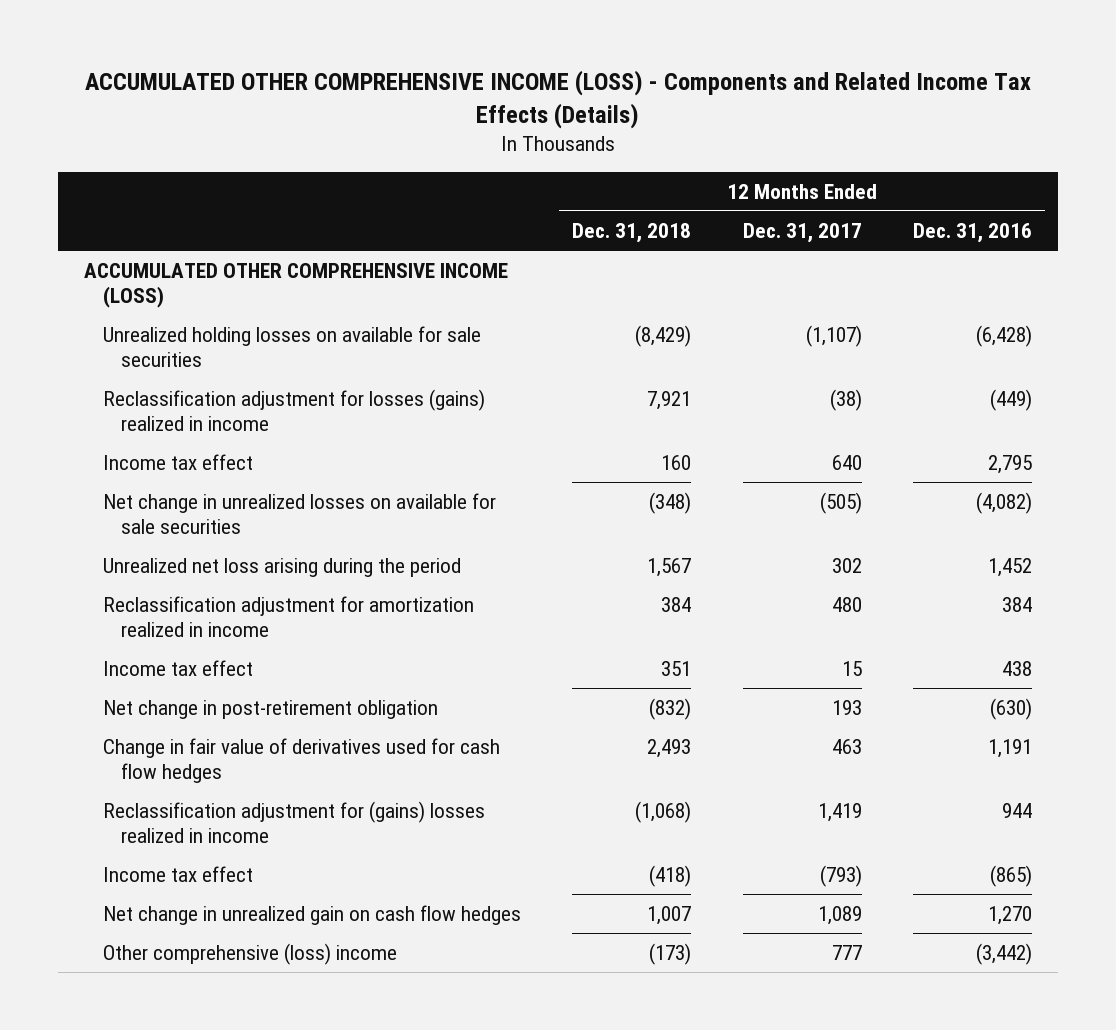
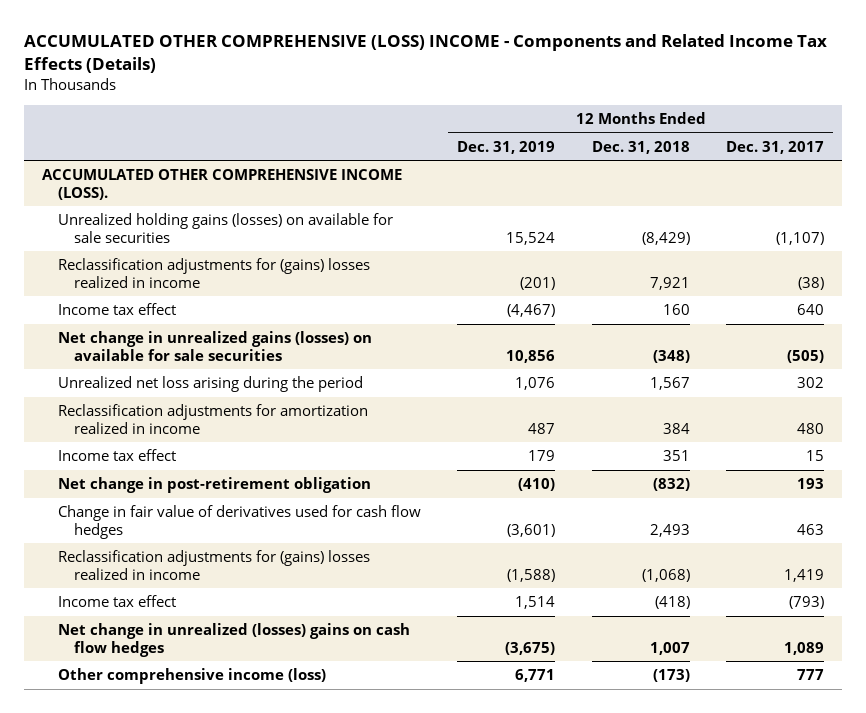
[84,70,1031,129] ACCUMULATED OTHER COMPREHENSIVE INCOME (LOSS) - Components and Related Income Tax Effects (Details) -> [23,33,827,73] ACCUMULATED OTHER COMPREHENSIVE (LOSS) INCOME - Components and Related Income Tax Effects (Details)
[913,222,1033,243] Dec. 31, 2016 -> none
none -> [457,140,556,154] Dec. 31, 2019
[83,263,508,308] ACCUMULATED OTHER COMPREHENSIVE INCOME (LOSS) -> [42,169,403,200] ACCUMULATED OTHER COMPREHENSIVE INCOME (LOSS).
[102,326,481,367] Unrealized holding losses on available for sale securities -> [57,213,393,243] Unrealized holding gains (losses) on available for sale securities
[102,389,485,431] Reclassification adjustment for losses (gains) realized in income -> [57,258,370,288] Reclassification adjustments for (gains) losses realized in income
[102,493,496,534] Net change in unrealized losses on available for sale securities -> [57,331,372,361] Net change in unrealized gains (losses) on available for sale securities
[102,596,474,637] Reclassification adjustment for amortization realized in income -> [57,404,368,434] Reclassification adjustments for amortization realized in income
[102,801,485,843] Reclassification adjustment for (gains) losses realized in income -> [57,550,370,580] Reclassification adjustments for (gains) losses realized in income
[102,905,521,926] Net change in unrealized gain on cash flow hedges -> [57,623,410,657] Net change in unrealized (losses) gains on cash flow hedges
[102,943,397,966] Other comprehensive (loss) income -> [57,668,326,685] Other comprehensive income (loss)

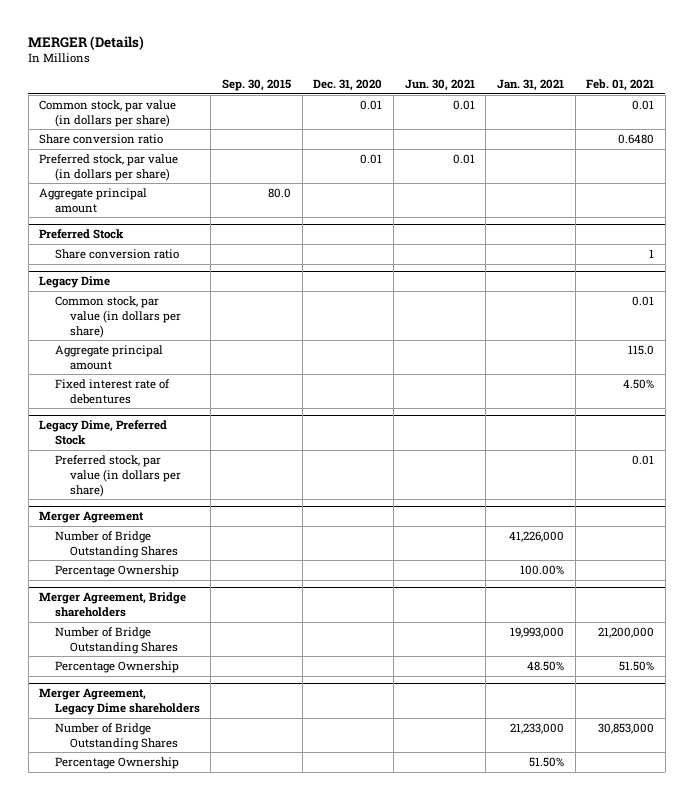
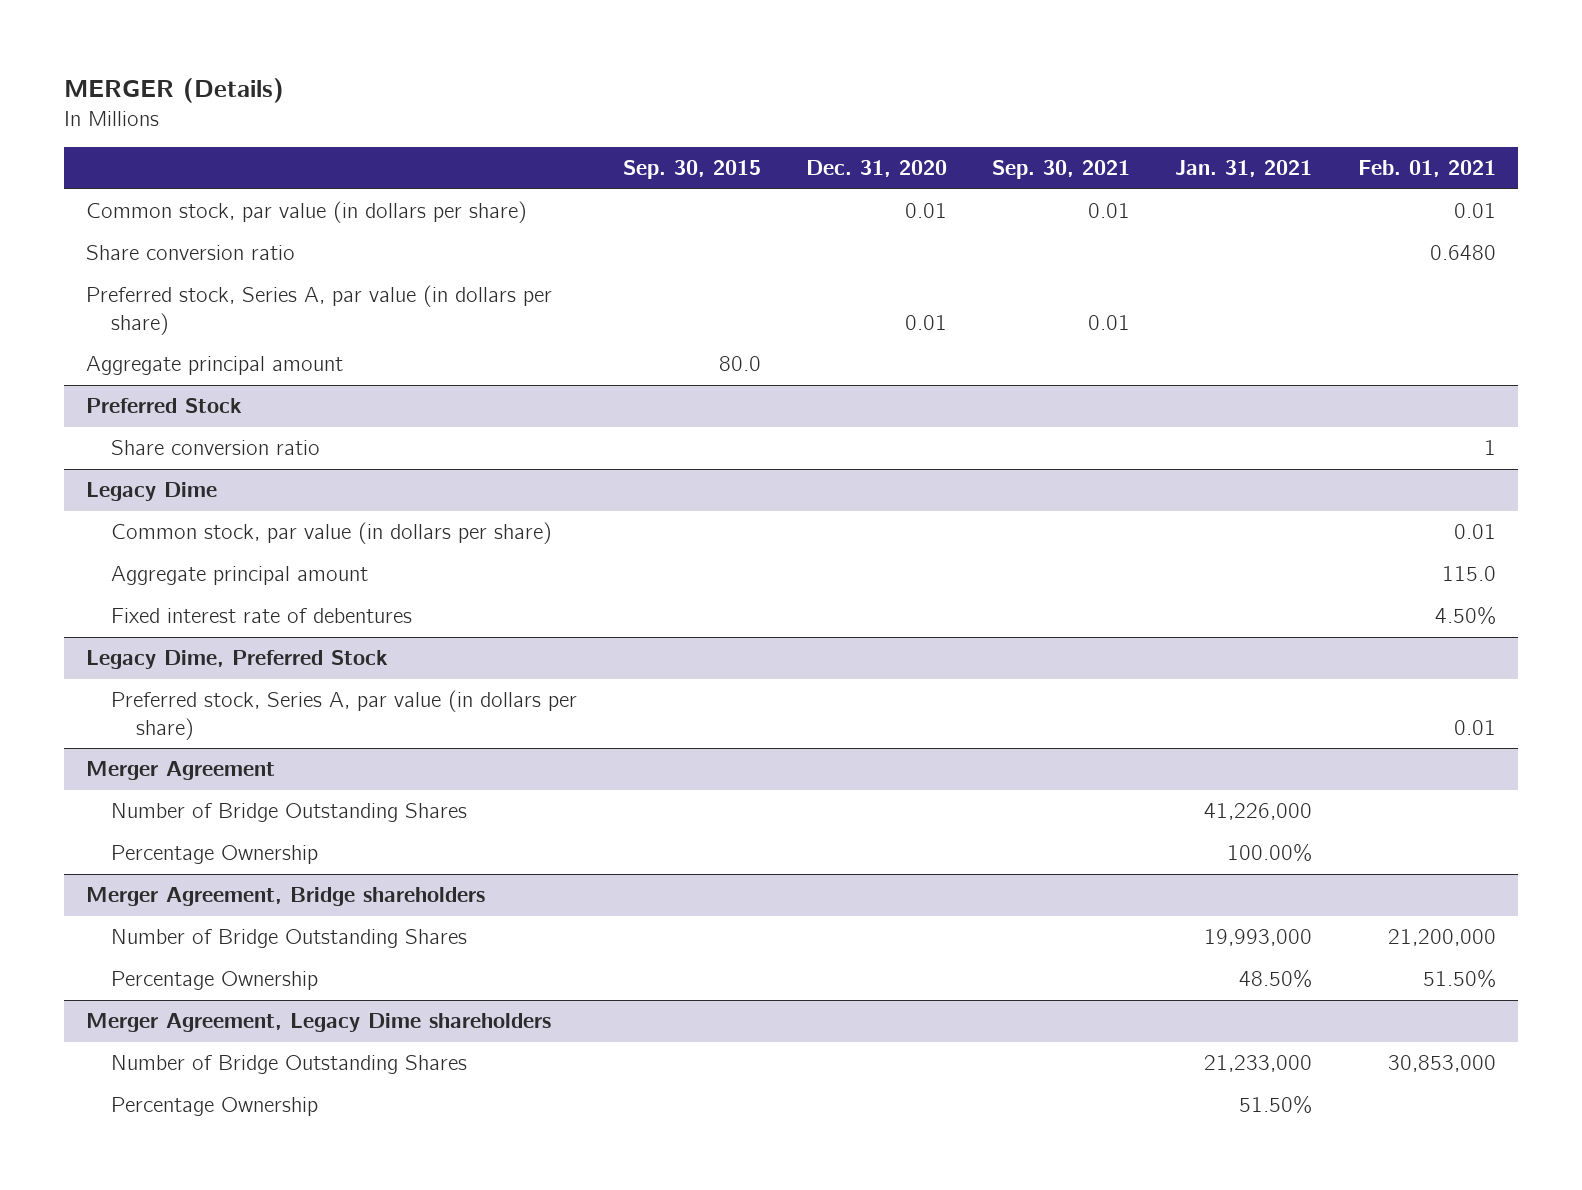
[404,79,475,92] Jun. 30, 2021 -> none
none -> [992,160,1131,180] Sep. 30, 2021
[39,154,179,181] Preferred stock, par value (in dollars per share) -> [86,285,553,335] Preferred stock, Series A, par value (in dollars per share)
[54,455,182,497] Preferred stock, par value (in dollars per share) -> [111,690,578,740] Preferred stock, Series A, par value (in dollars per share)

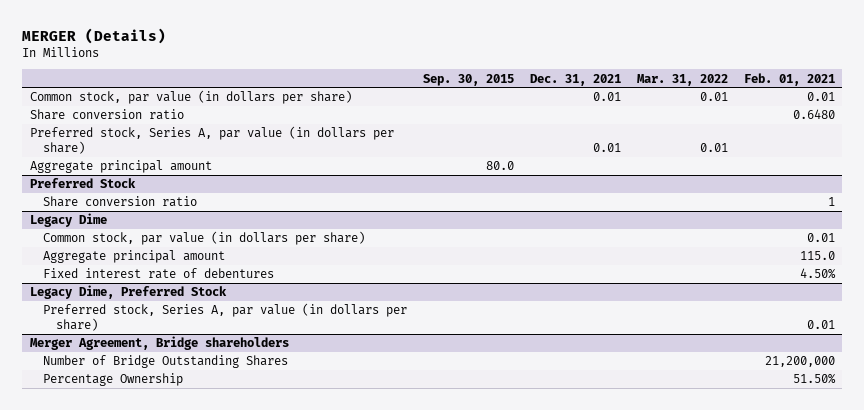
[805,160,947,178] Dec. 31, 2020 -> none
[992,160,1131,180] Sep. 30, 2021 -> none
[1175,160,1313,178] Jan. 31, 2021 -> none
none -> [529,73,621,86] Dec. 31, 2021
none -> [636,73,728,86] Mar. 31, 2022
[86,761,276,781] Merger Agreement -> none
[111,803,468,823] Number of Bridge Outstanding Shares -> none
[111,845,319,865] Percentage Ownership -> none
[86,1013,552,1033] Merger Agreement, Legacy Dime shareholders -> none
[111,1055,468,1075] Number of Bridge Outstanding Shares -> none
[111,1097,319,1117] Percentage Ownership -> none

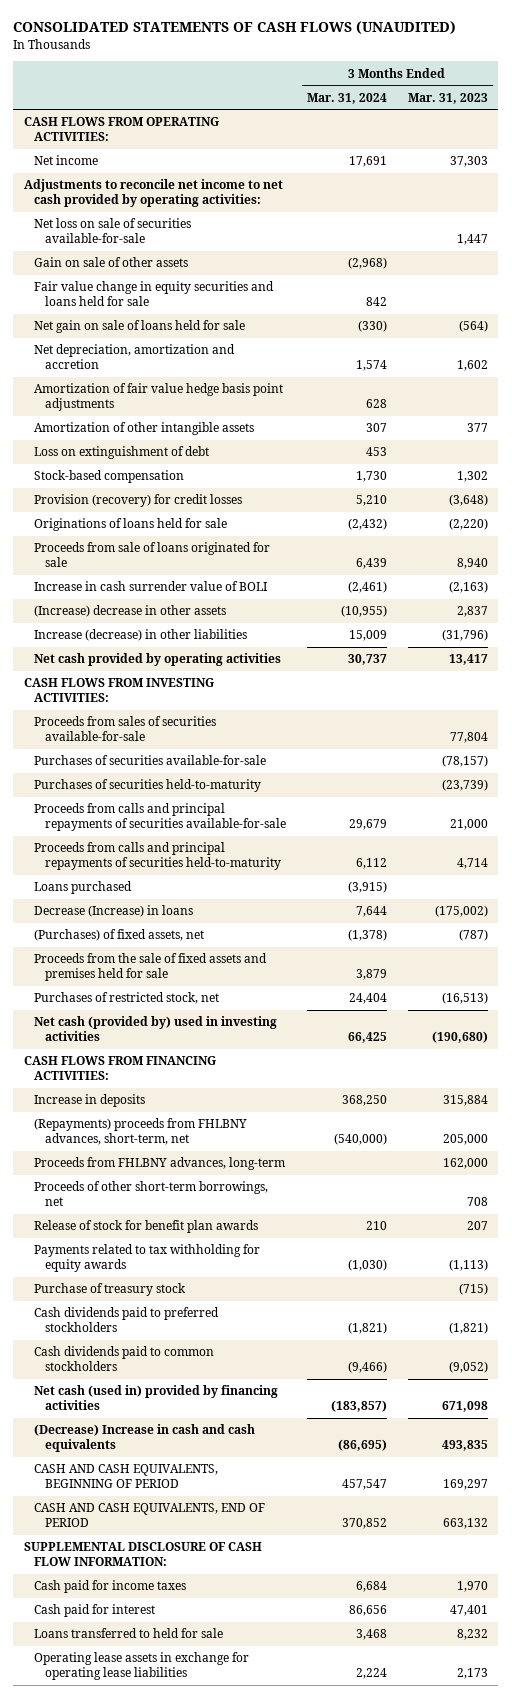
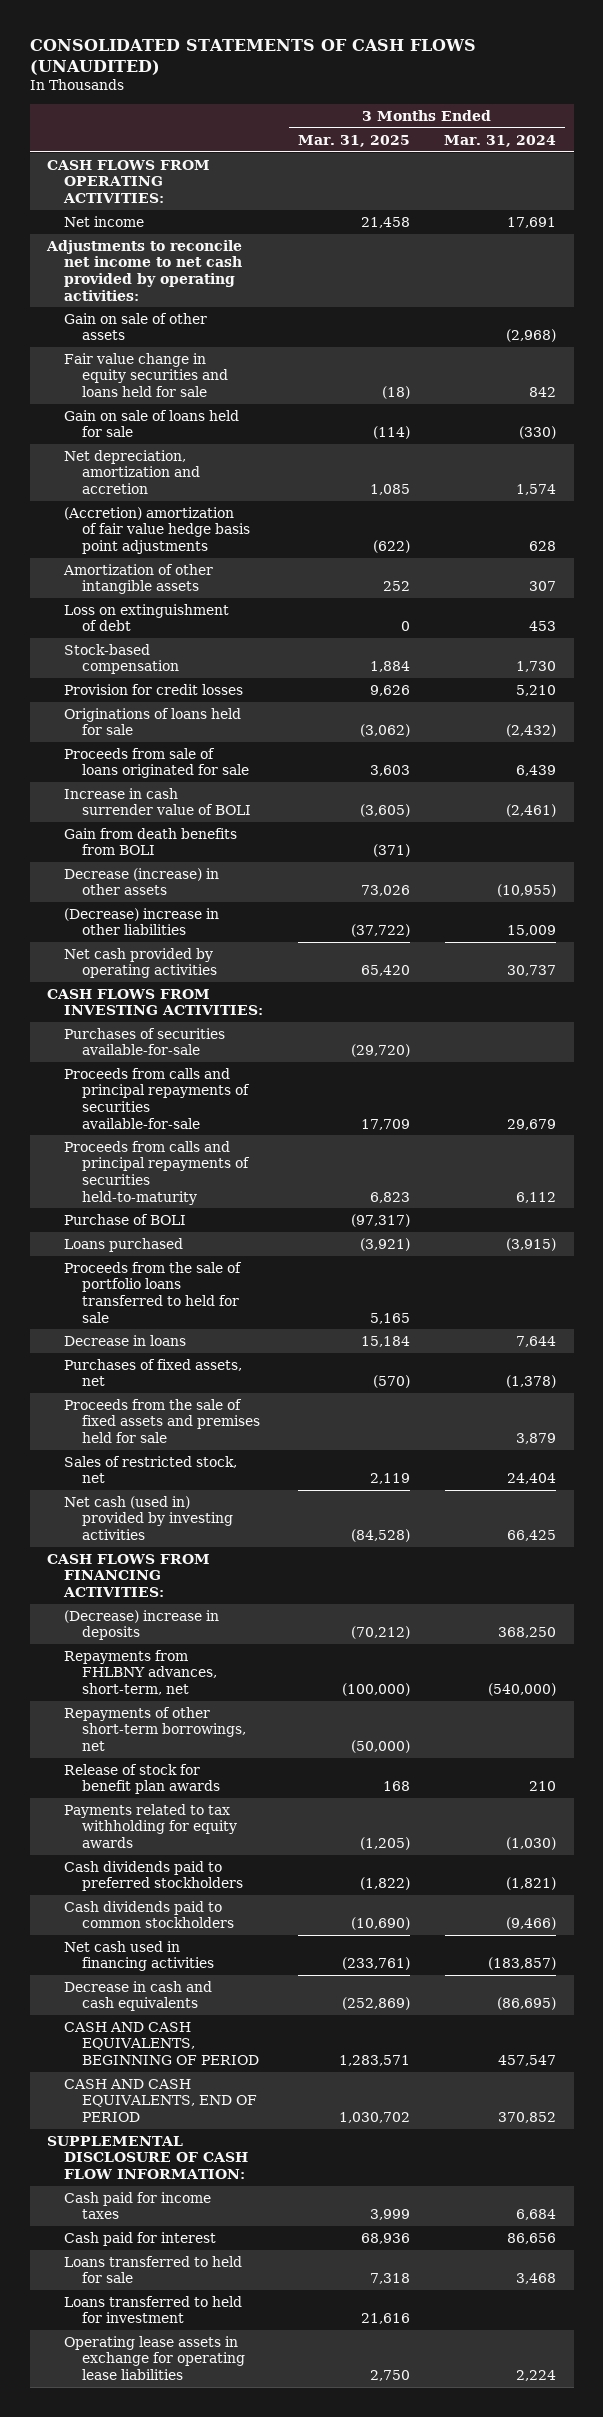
[407,92,488,104] Mar. 31, 2023 -> none
none -> [297,134,410,147] Mar. 31, 2025
[34,218,192,244] Net loss on sale of securities available-for-sale -> none
[34,320,246,334] Net gain on sale of loans held for sale -> [64,409,240,438] Gain on sale of loans held for sale
[34,383,284,412] Amortization of fair value hedge basis point adjustments -> [64,506,250,554] (Accretion) amortization of fair value hedge basis point adjustments
[34,494,243,508] Provision (recovery) for credit losses -> [64,683,244,695] Provision for credit losses
none -> [64,827,238,856] Gain from death benefits from BOLI
[34,605,227,618] (Increase) decrease in other assets -> [64,867,220,896] Decrease (increase) in other assets
[34,629,248,642] Increase (decrease) in other liabilities -> [64,907,220,936] (Decrease) increase in other liabilities
[34,716,217,742] Proceeds from sales of securities available-for-sale -> none
[34,779,262,793] Purchases of securities held-to-maturity -> none
none -> [64,1213,187,1225] Purchase of BOLI
none -> [64,1261,243,1323] Proceeds from the sale of portfolio loans transferred to held for sale
[34,905,194,918] Decrease (Increase) in loans -> [64,1334,187,1346] Decrease in loans
[34,929,205,942] (Purchases) of fixed assets, net -> [64,1358,243,1387] Purchases of fixed assets, net
[34,992,220,1005] Purchases of restricted stock, net -> [64,1455,238,1484] Sales of restricted stock, net
[34,1016,278,1042] Net cash (provided by) used in investing activities -> [64,1495,233,1540] Net cash (used in) provided by investing activities
[34,1157,286,1171] Proceeds from FHLBNY advances, long-term -> none
[34,1094,146,1108] Increase in deposits -> [64,1609,220,1641] (Decrease) increase in deposits
[34,1118,248,1146] (Repayments) proceeds from FHLBNY advances, short-term, net -> [64,1649,217,1695] Repayments from FHLBNY advances, short-term, net
[34,1181,269,1207] Proceeds of other short-term borrowings, net -> [64,1706,246,1751] Repayments of other short-term borrowings, net
[34,1283,187,1297] Purchase of treasury stock -> none
[34,1385,279,1411] Net cash (used in) provided by financing activities -> [64,1940,214,1972] Net cash used in financing activities
[34,1424,256,1453] (Decrease) Increase in cash and cash equivalents -> [64,1980,213,2012] Decrease in cash and cash equivalents
none -> [64,2295,243,2324] Loans transferred to held for investment

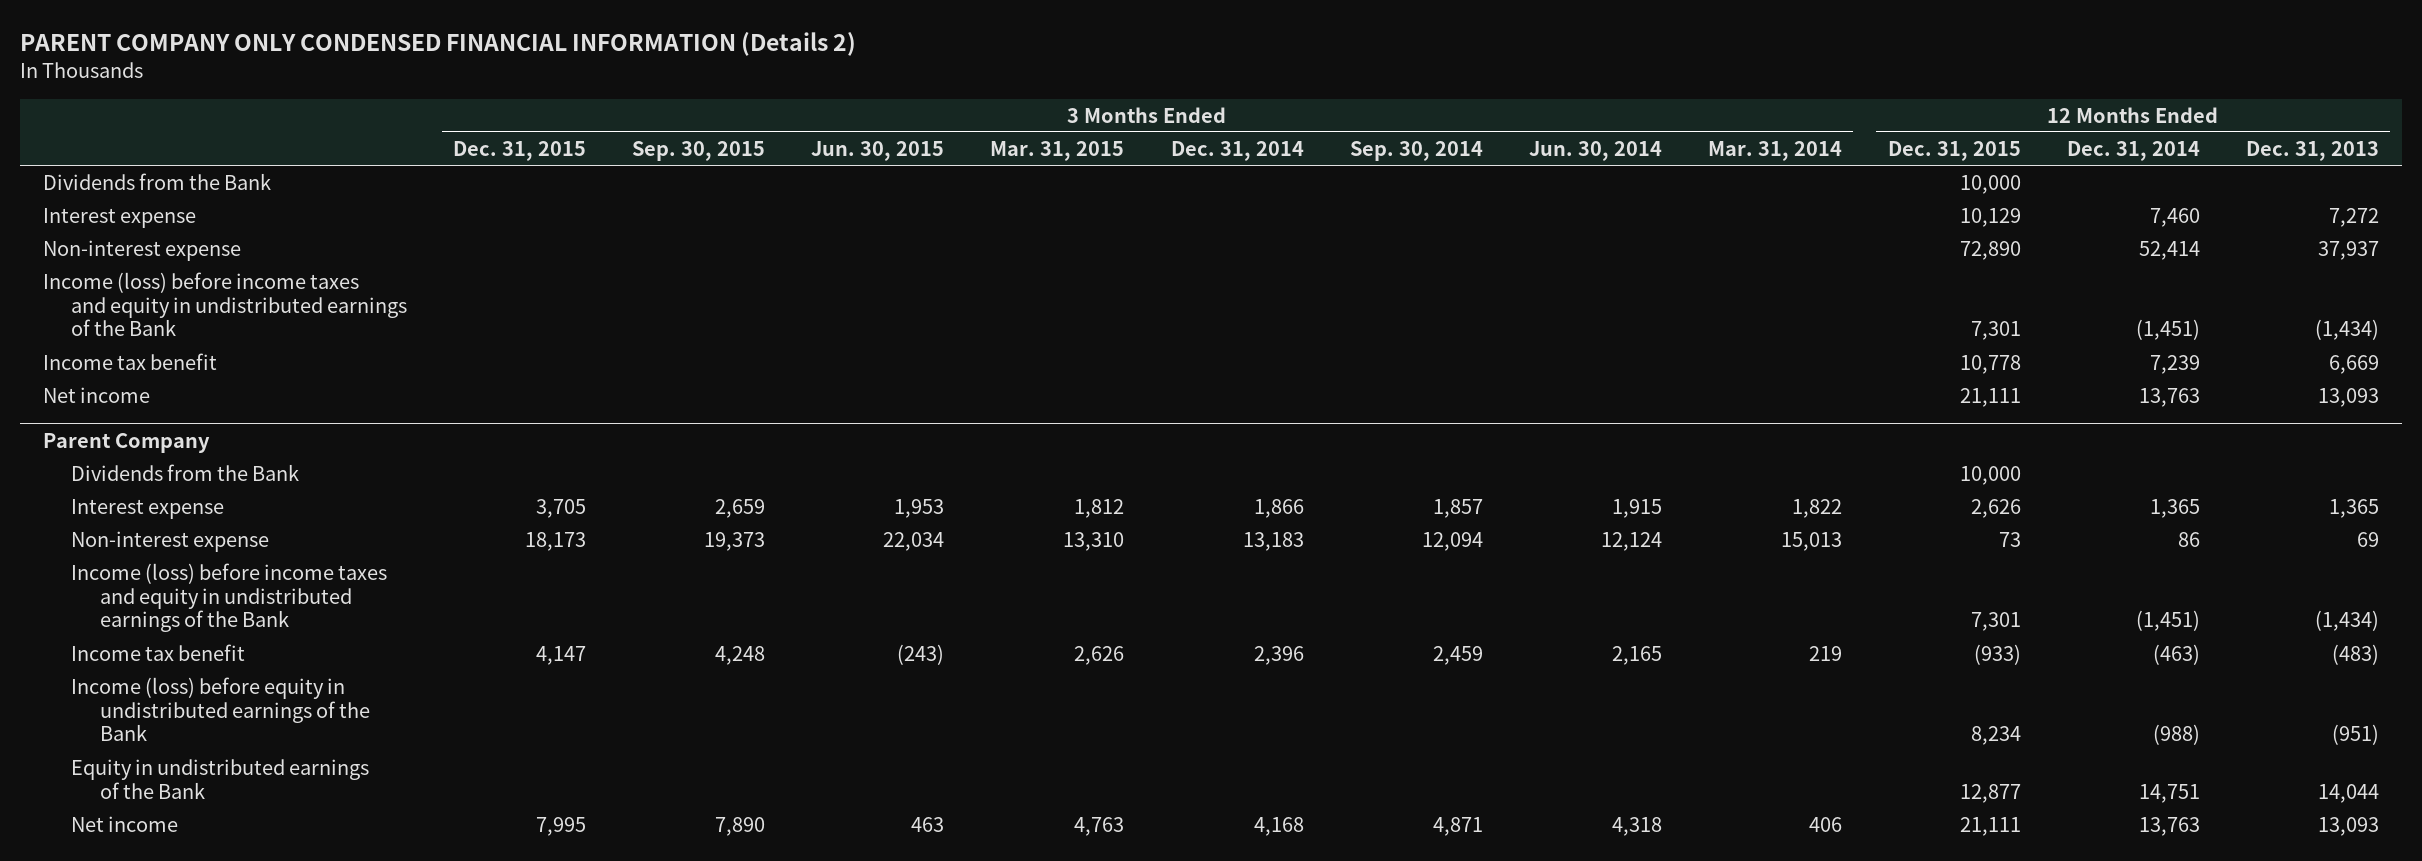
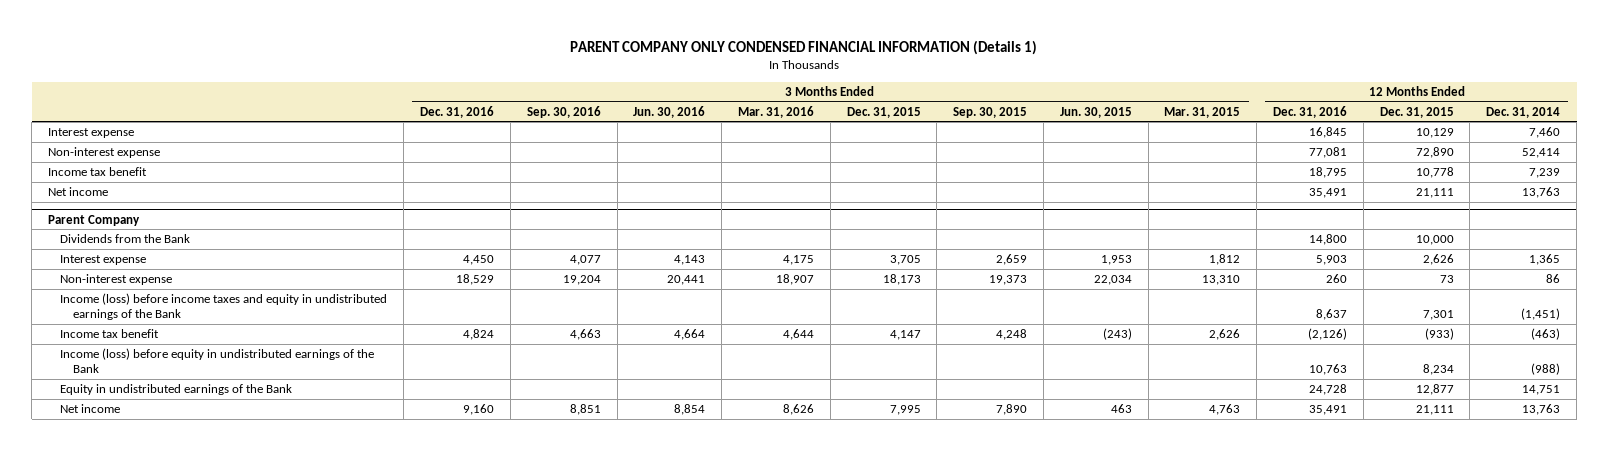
[19,32,856,57] PARENT COMPANY ONLY CONDENSED FINANCIAL INFORMATION (Details 2) -> [570,39,1038,55] PARENT COMPANY ONLY CONDENSED FINANCIAL INFORMATION (Details 1)
[1170,140,1304,161] Dec. 31, 2014 -> none
[1349,140,1483,161] Sep. 30, 2014 -> none
[1528,140,1662,161] Jun. 30, 2014 -> none
[1707,140,1842,161] Mar. 31, 2014 -> none
[2245,140,2379,161] Dec. 31, 2013 -> none
none -> [420,105,495,118] Dec. 31, 2016
none -> [526,105,601,118] Sep. 30, 2016
none -> [633,105,706,118] Jun. 30, 2016
none -> [737,105,814,118] Mar. 31, 2016
none -> [1273,105,1348,118] Dec. 31, 2016
[42,173,271,191] Dividends from the Bank -> none
[42,272,408,337] Income (loss) before income taxes and equity in undistributed earnings of the Bank -> none

